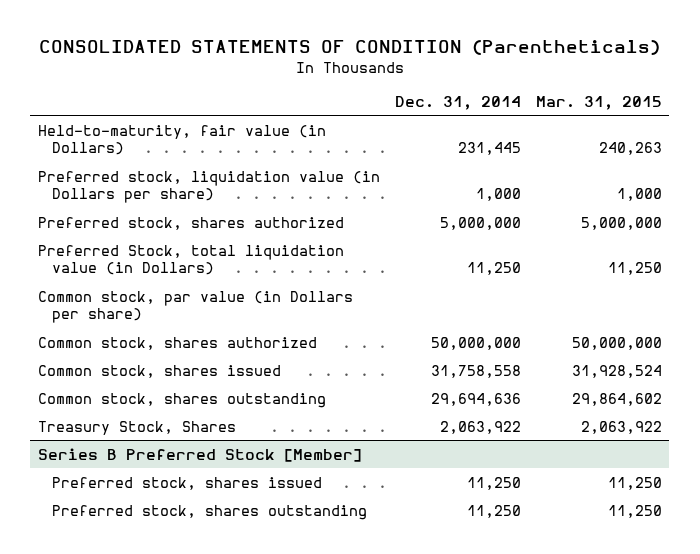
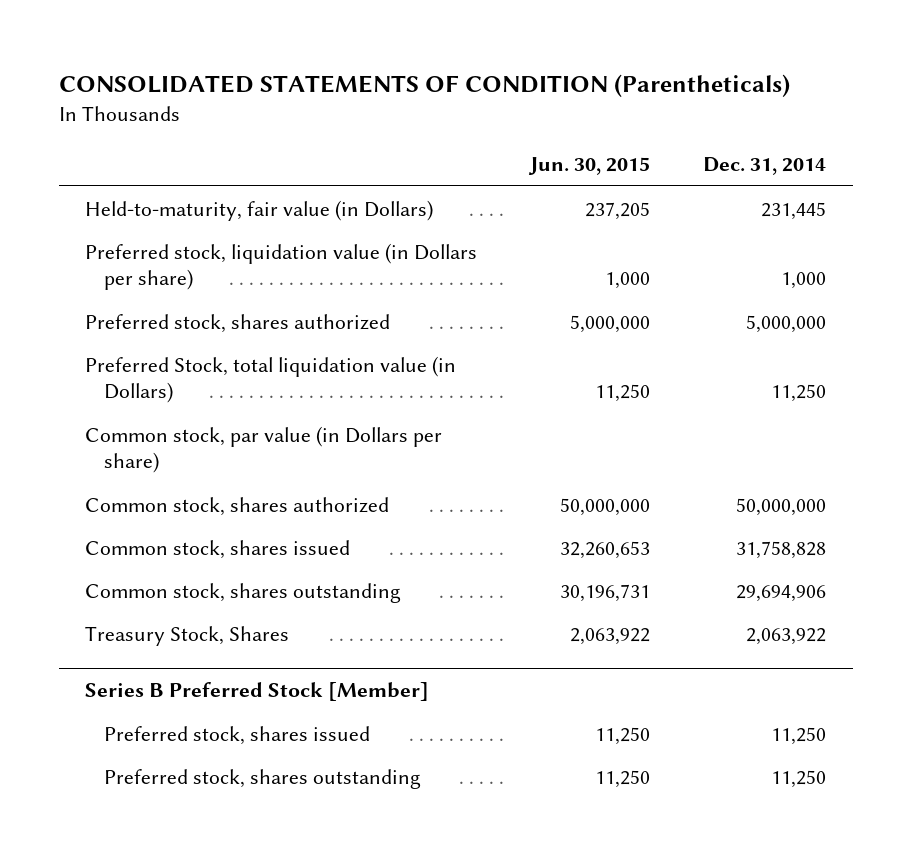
[535,95,662,110] Mar. 31, 2015 -> none
none -> [528,156,651,175] Jun. 30, 2015
[430,364,521,378] 31,758,558 -> [736,540,827,559] 31,758,828
[430,392,521,406] 29,694,636 -> [736,584,827,602] 29,694,906

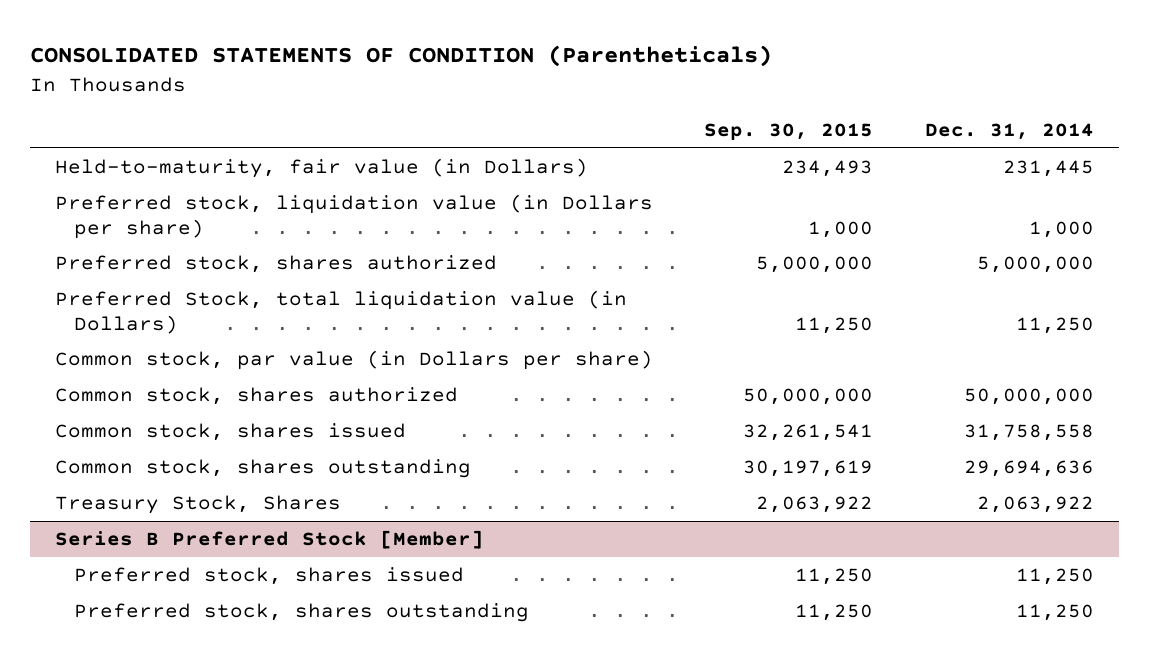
[528,156,651,175] Jun. 30, 2015 -> none
none -> [704,122,874,140] Sep. 30, 2015
[736,540,827,559] 31,758,828 -> [963,424,1094,442] 31,758,558
[736,584,827,602] 29,694,906 -> [963,460,1094,478] 29,694,636

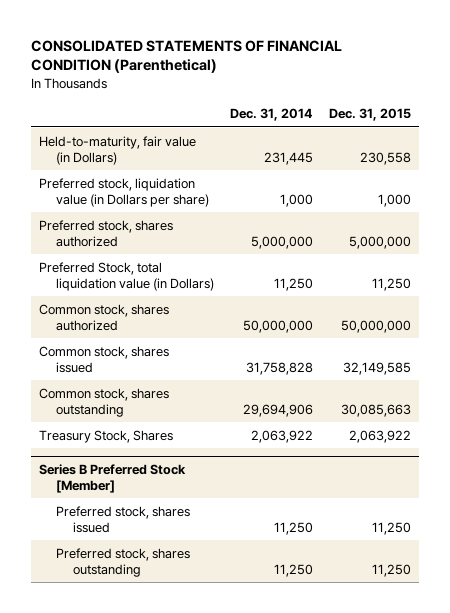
[29,45,772,68] CONSOLIDATED STATEMENTS OF CONDITION (Parentheticals) -> [30,39,342,74] CONSOLIDATED STATEMENTS OF FINANCIAL CONDITION (Parenthetical)
[704,122,874,140] Sep. 30, 2015 -> none
none -> [329,108,412,122] Dec. 31, 2015
[55,350,654,371] Common stock, par value (in Dollars per share) -> none
[963,424,1094,442] 31,758,558 -> [246,361,314,375] 31,758,828
[963,460,1094,478] 29,694,636 -> [243,403,314,417] 29,694,906

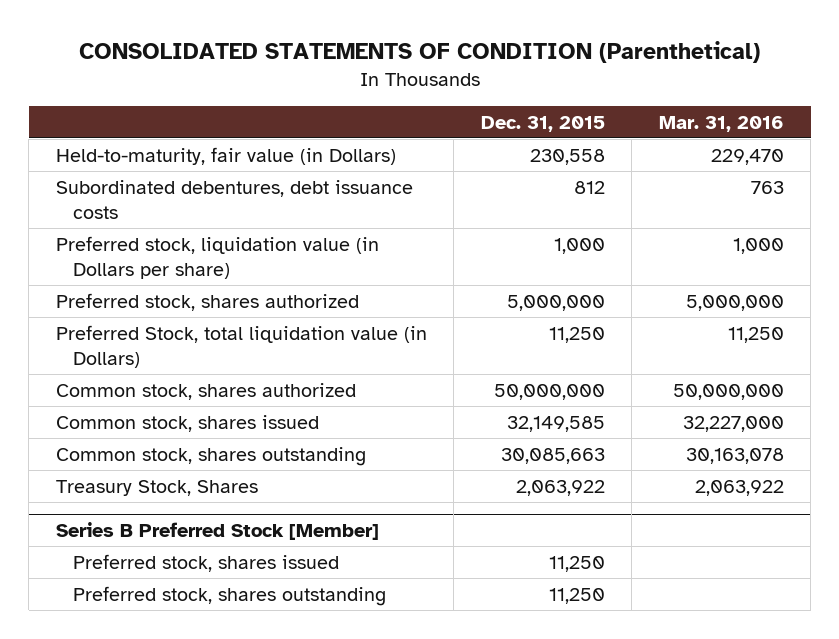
[30,39,342,74] CONSOLIDATED STATEMENTS OF FINANCIAL CONDITION (Parenthetical) -> [78,41,760,64] CONSOLIDATED STATEMENTS OF CONDITION (Parenthetical)
[230,108,314,122] Dec. 31, 2014 -> none
none -> [658,115,784,132] Mar. 31, 2016
none -> [55,179,413,219] Subordinated debentures, debt issuance costs

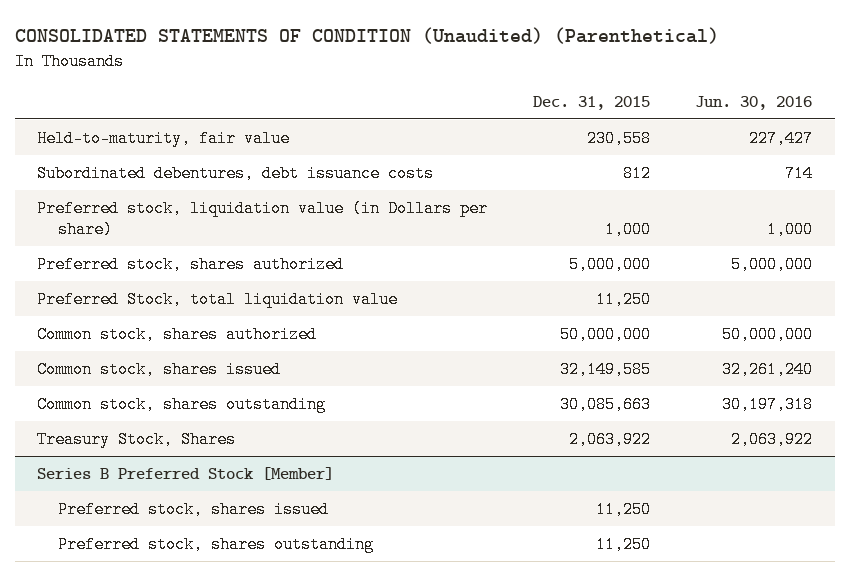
[78,41,760,64] CONSOLIDATED STATEMENTS OF CONDITION (Parenthetical) -> [14,27,719,45] CONSOLIDATED STATEMENTS OF CONDITION (Unaudited) (Parenthetical)
[658,115,784,132] Mar. 31, 2016 -> none
none -> [695,95,813,110] Jun. 30, 2016
[55,146,396,165] Held-to-maturity, fair value (in Dollars) -> [37,129,291,147] Held-to-maturity, fair value
[55,324,427,368] Preferred Stock, total liquidation value (in Dollars) -> [37,290,399,308] Preferred Stock, total liquidation value

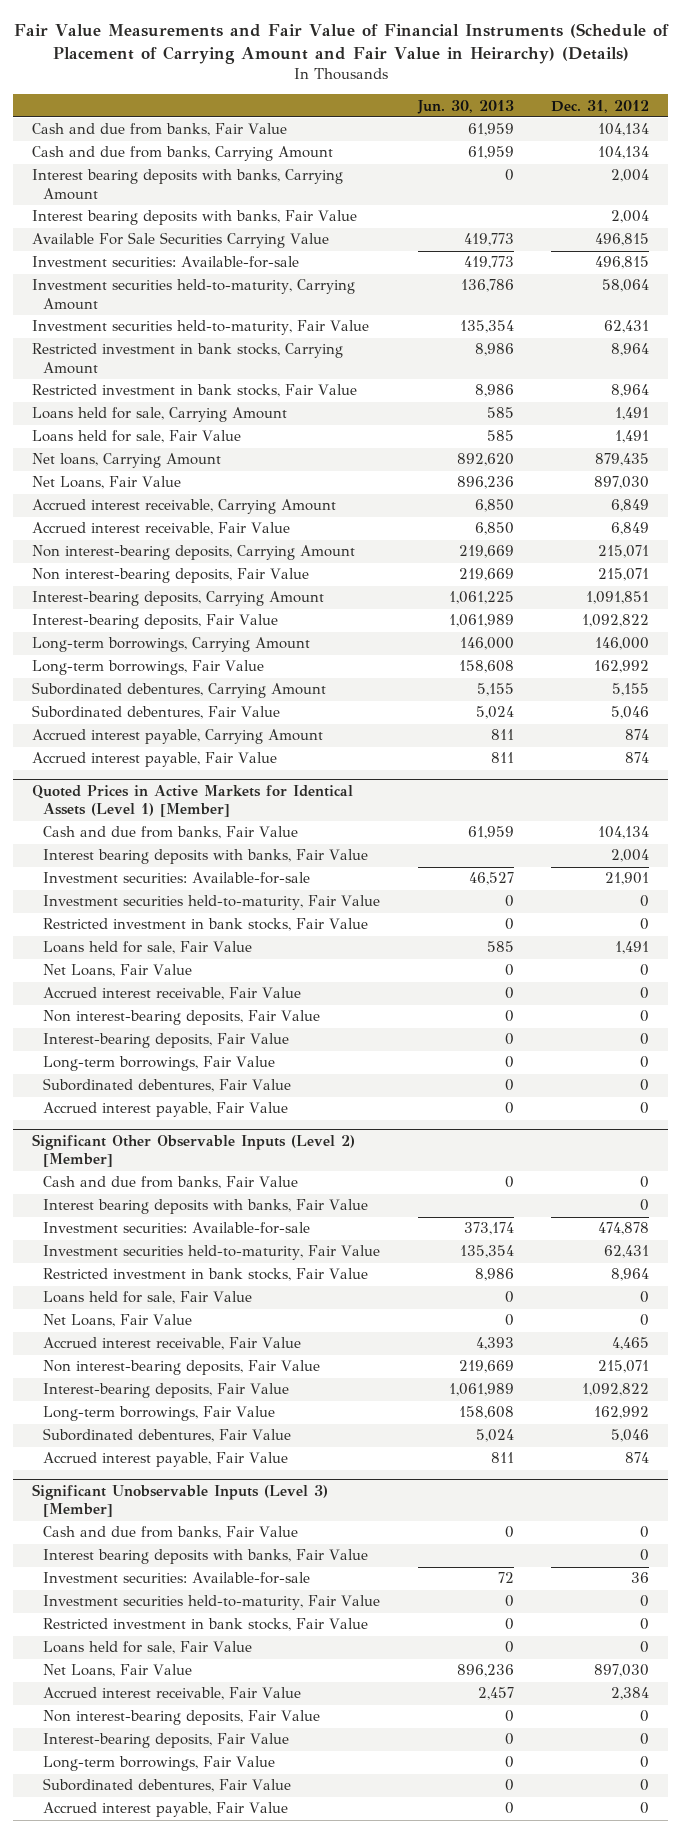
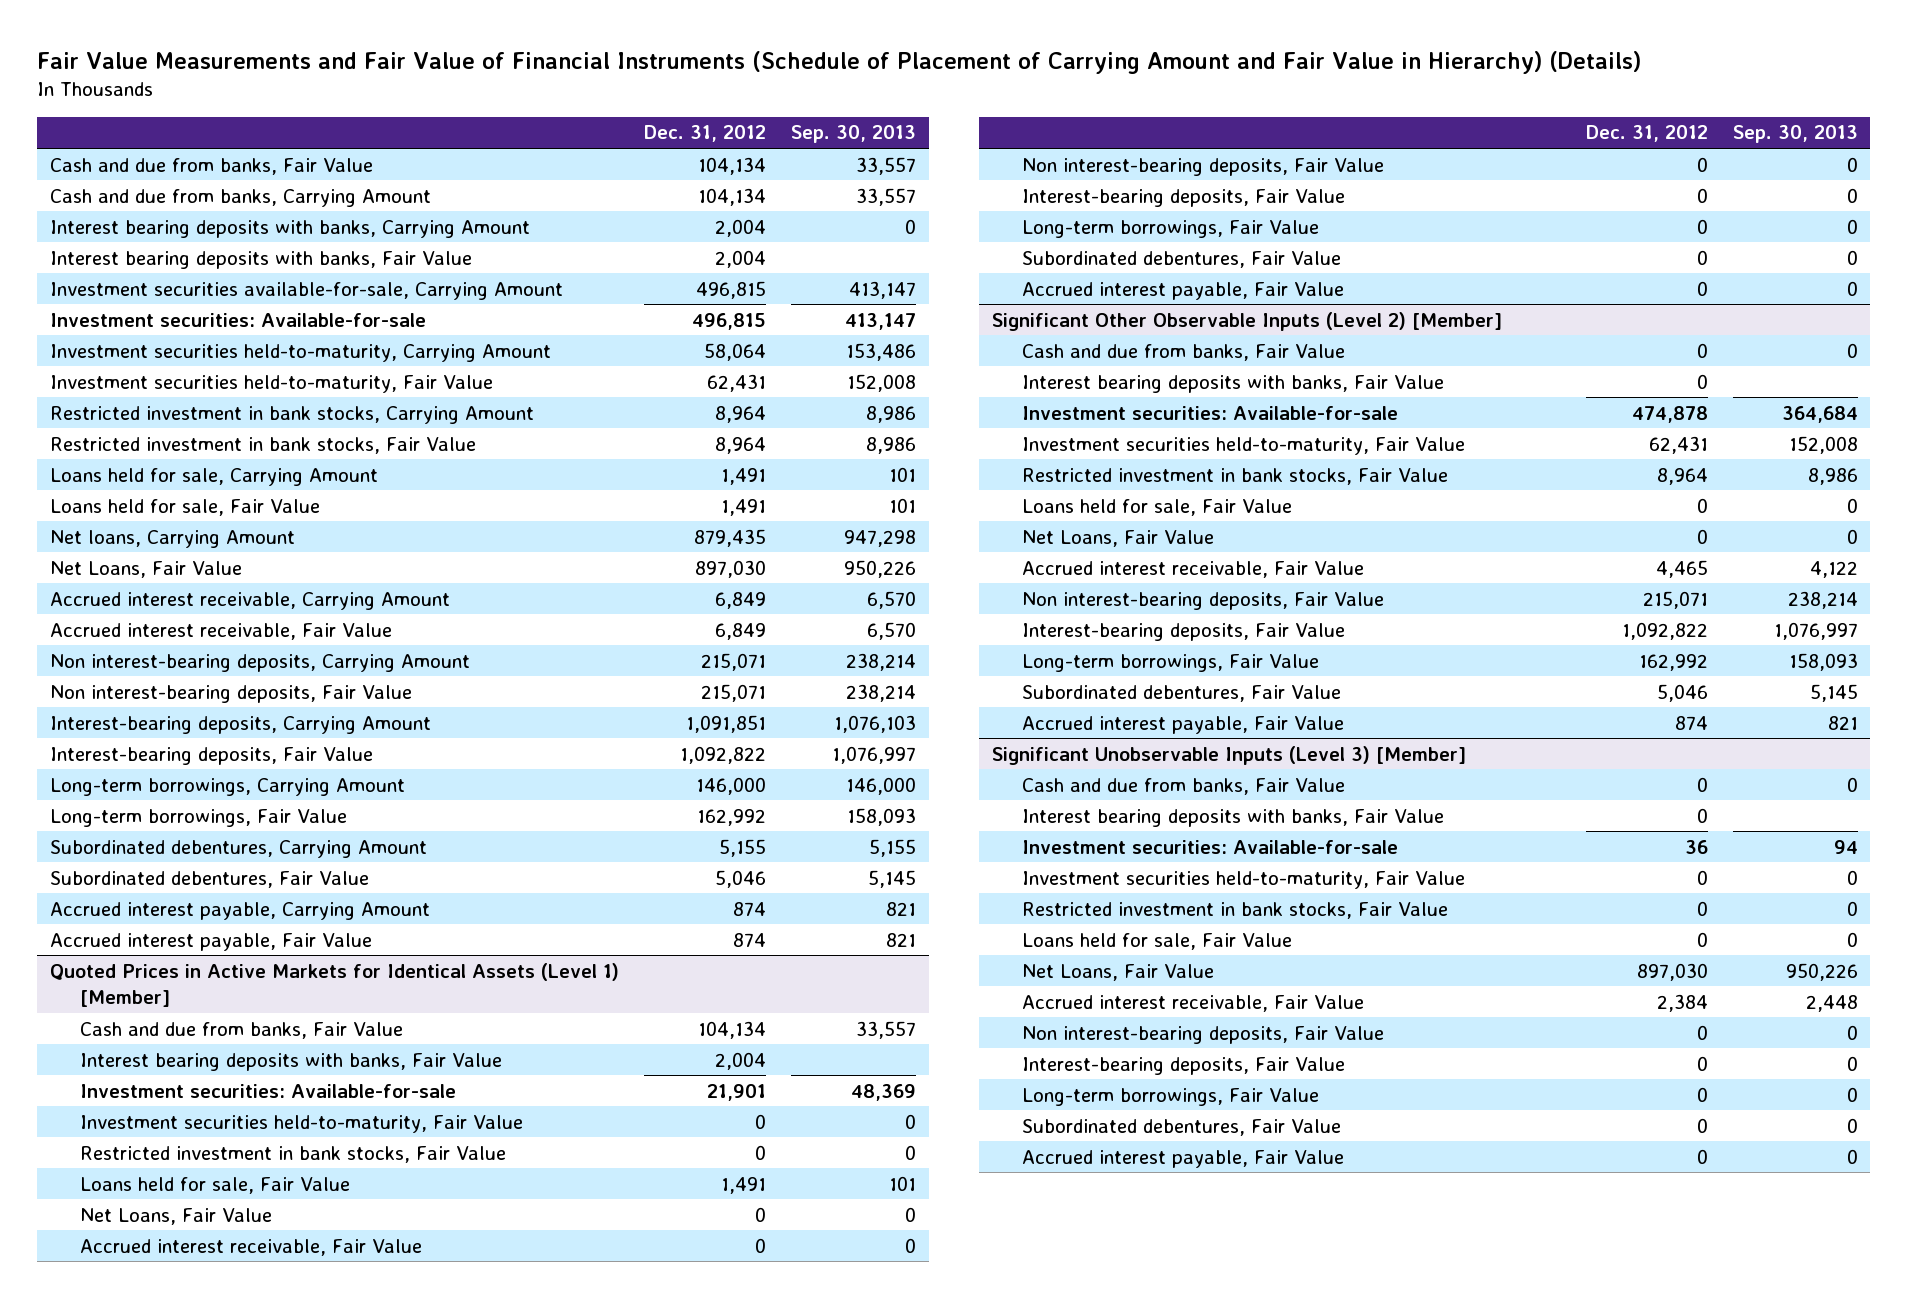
[13,23,669,65] Fair Value Measurements and Fair Value of Financial Instruments (Schedule of Placement of Carrying Amount and Fair Value in Heirarchy) (Details) -> [37,50,1642,74] Fair Value Measurements and Fair Value of Financial Instruments (Schedule of Placement of Carrying Amount and Fair Value in Hierarchy) (Details)
[416,99,514,114] Jun. 30, 2013 -> none
none -> [790,125,916,144] Sep. 30, 2013
[32,232,330,249] Available For Sale Securities Carrying Value -> [49,281,563,300] Investment securities available-for-sale, Carrying Amount

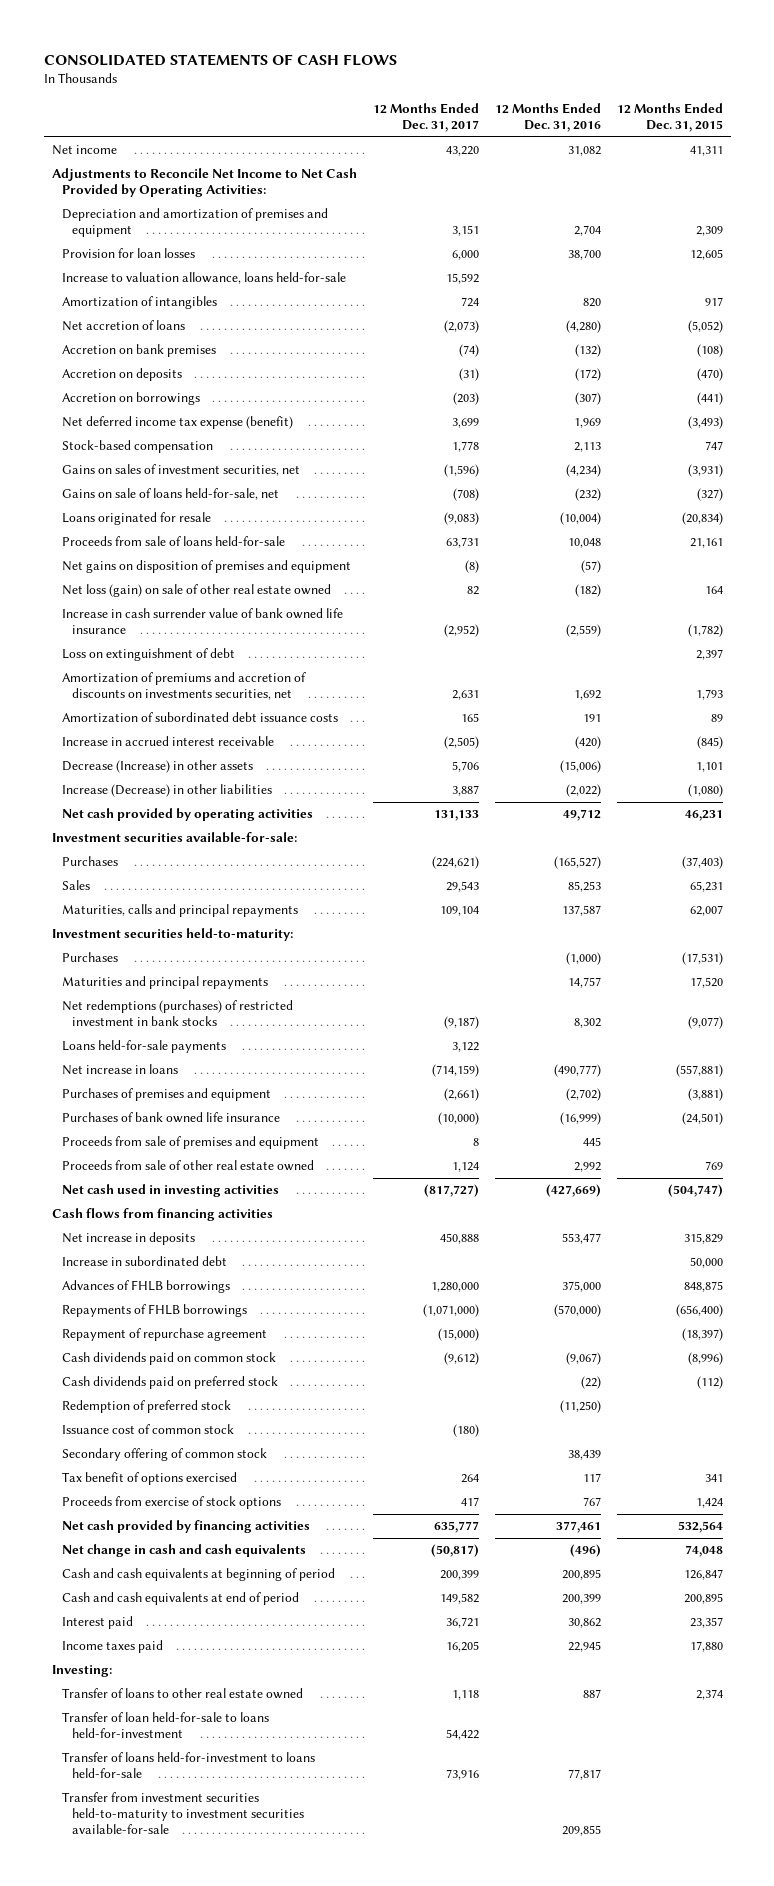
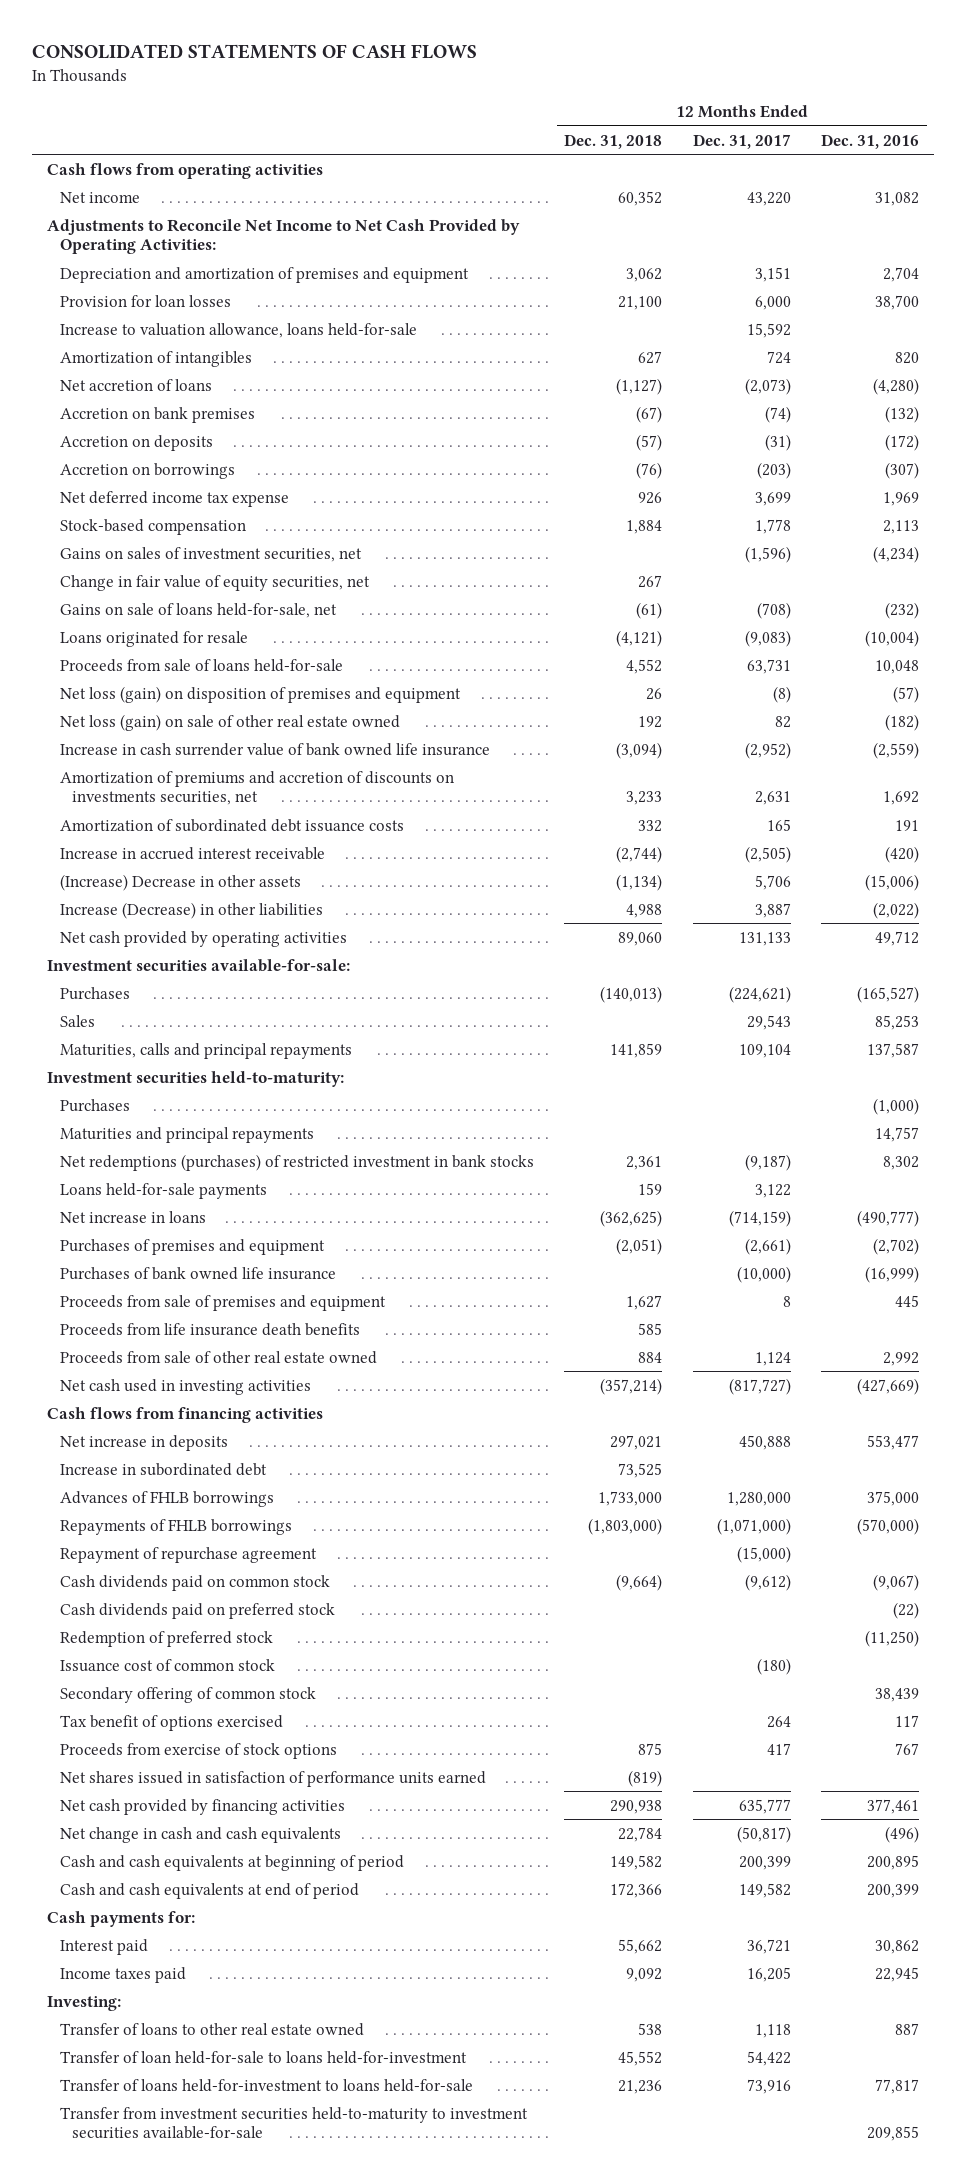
[616,103,723,132] 12 Months Ended Dec. 31, 2015 -> none
none -> [564,133,663,149] Dec. 31, 2018
none -> [47,162,324,179] Cash flows from operating activities
[61,416,293,430] Net deferred income tax expense (benefit) -> [59,490,289,507] Net deferred income tax expense
none -> [59,574,370,591] Change in fair value of equity securities, net
[61,560,351,574] Net gains on disposition of premises and equipment -> [59,685,461,703] Net loss (gain) on disposition of premises and equipment
[61,648,235,662] Loss on extinguishment of debt -> none
[61,760,253,774] Decrease (Increase) in other assets -> [59,873,301,891] (Increase) Decrease in other assets
none -> [59,1322,360,1336] Proceeds from life insurance death benefits
none -> [59,1770,486,1787] Net shares issued in satisfaction of performance units earned
none -> [47,1910,196,1927] Cash payments for:

